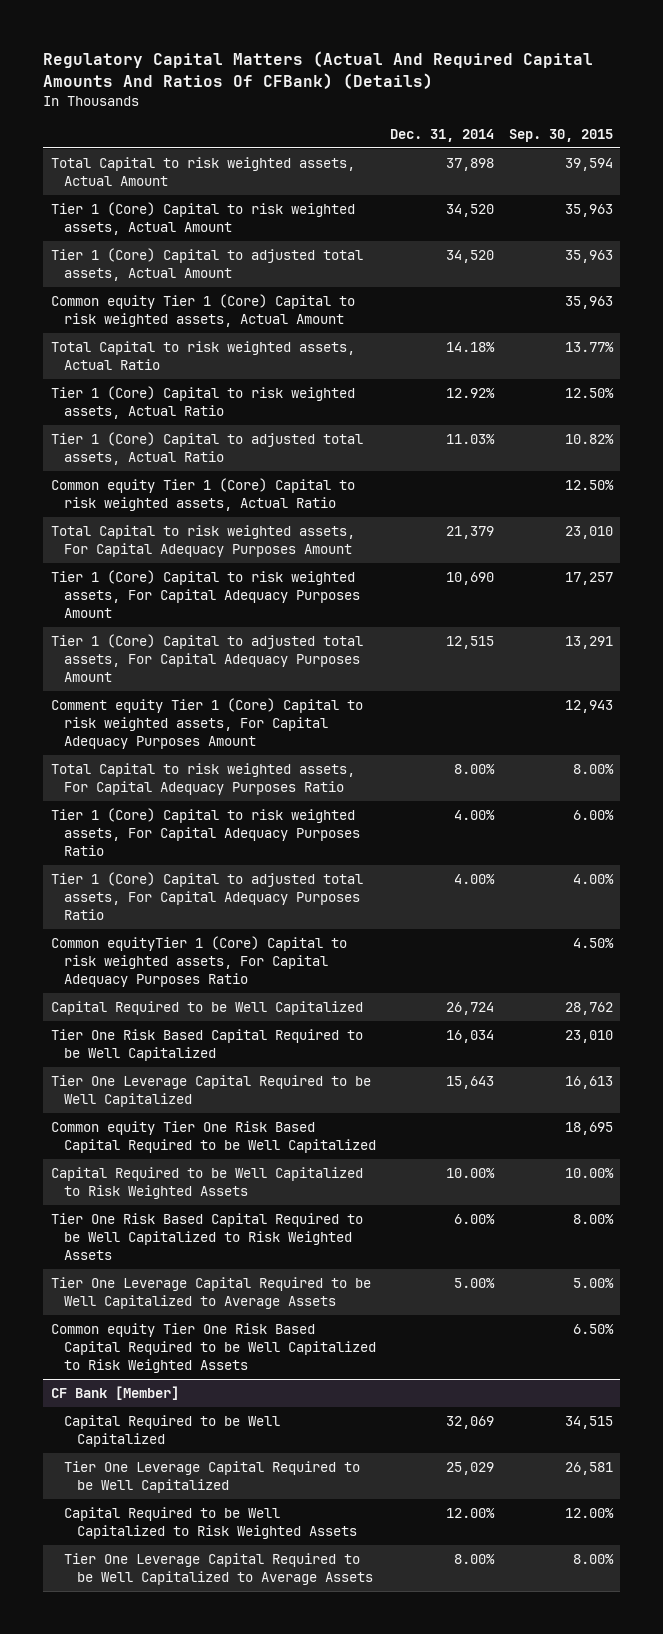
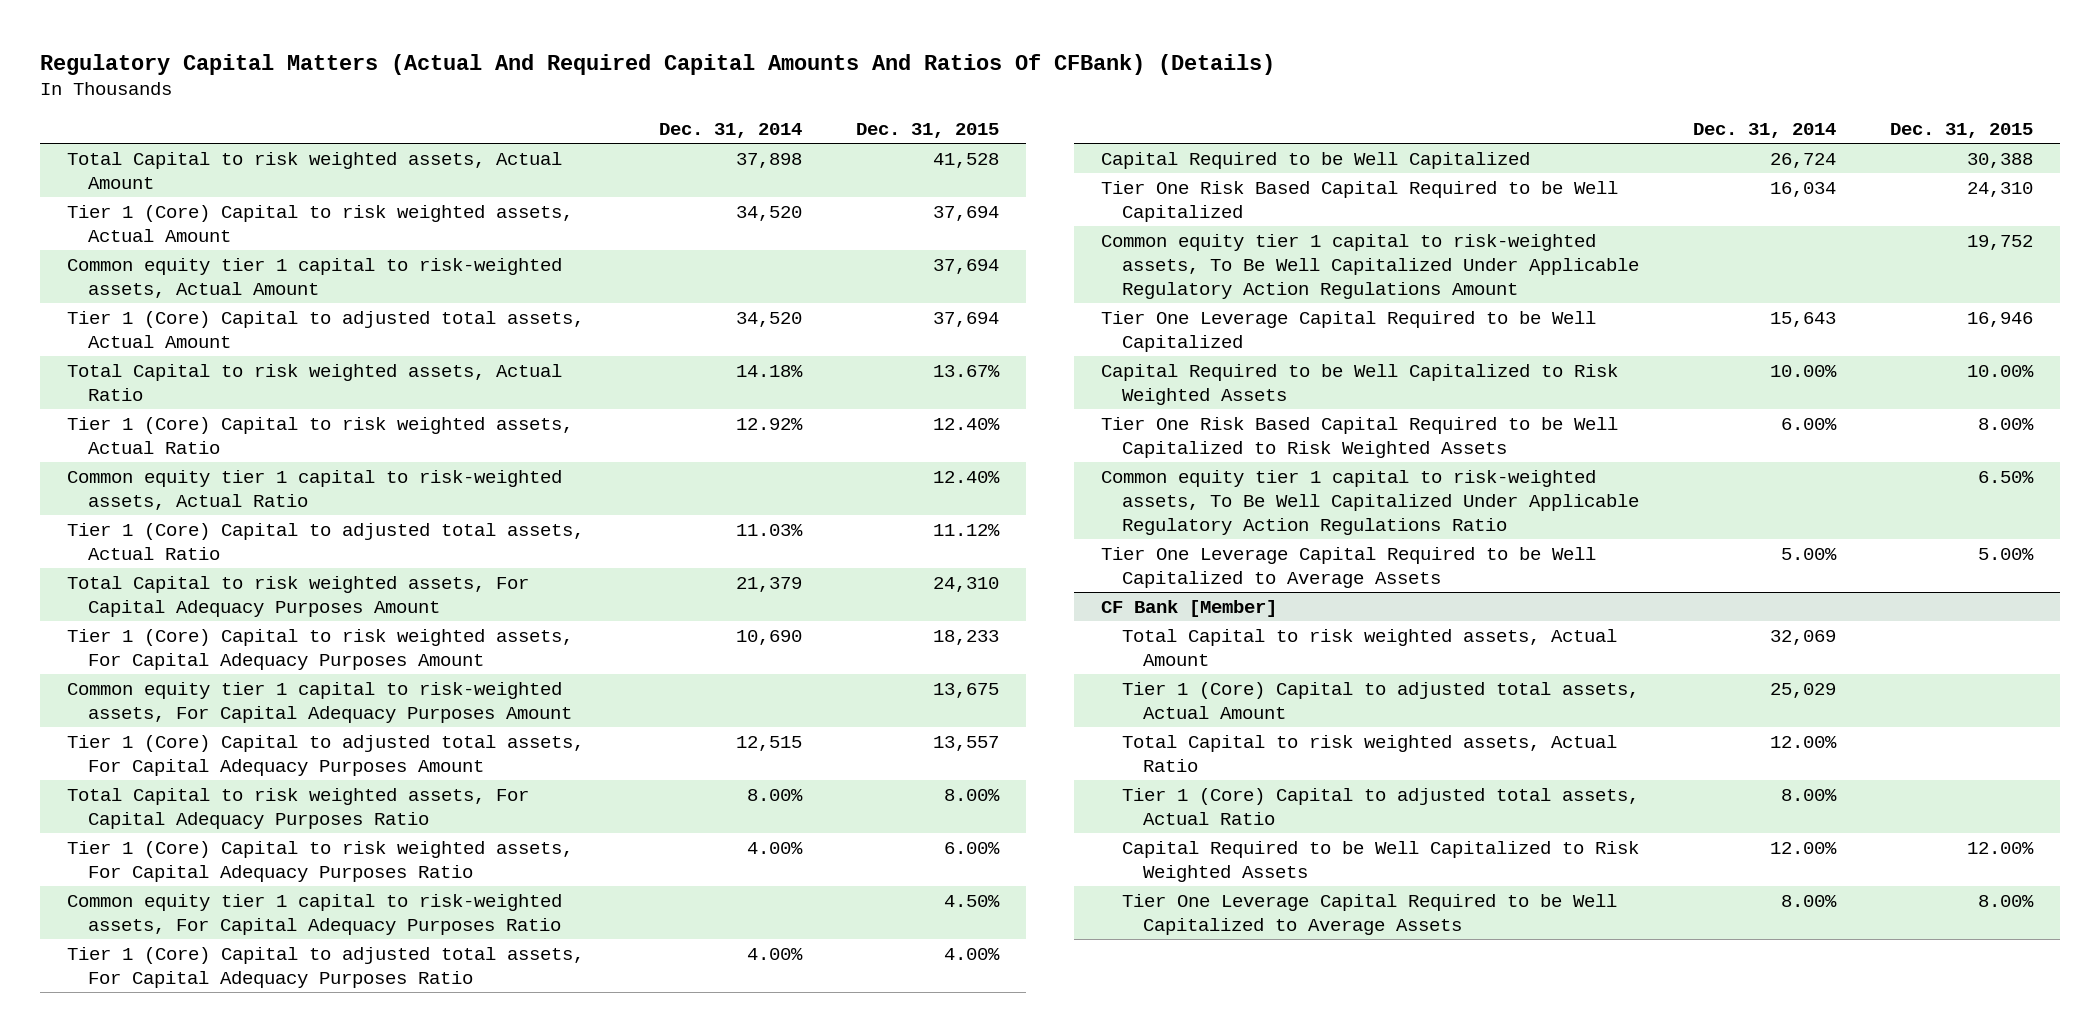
[508,128,613,142] Sep. 30, 2015 -> none
none -> [856,122,1000,138] Dec. 31, 2015
none -> [67,257,563,298] Common equity tier 1 capital to risk-weighted assets, Actual Amount
[50,294,355,328] Common equity Tier 1 (Core) Capital to risk weighted assets, Actual Amount -> none
none -> [67,469,563,510] Common equity tier 1 capital to risk-weighted assets, Actual Ratio
[50,478,355,512] Common equity Tier 1 (Core) Capital to risk weighted assets, Actual Ratio -> none
none -> [67,681,573,723] Common equity tier 1 capital to risk-weighted assets, For Capital Adequacy Purposes Amount
[50,698,363,750] Comment equity Tier 1 (Core) Capital to risk weighted assets, For Capital Adequacy Purposes Amount -> none
none -> [67,893,563,935] Common equity tier 1 capital to risk-weighted assets, For Capital Adequacy Purposes Ratio
[50,936,347,988] Common equityTier 1 (Core) Capital to risk weighted assets, For Capital Adequacy Purposes Ratio -> none
none -> [1100,233,1639,299] Common equity tier 1 capital to risk-weighted assets, To Be Well Capitalized Under Applicable Regulatory Action Regulations Amount
[50,1121,376,1154] Common equity Tier One Risk Based Capital Required to be Well Capitalized -> none
none -> [1100,469,1639,535] Common equity tier 1 capital to risk-weighted assets, To Be Well Capitalized Under Applicable Regulatory Action Regulations Ratio
[50,1323,376,1374] Common equity Tier One Risk Based Capital Required to be Well Capitalized to Risk Weighted Assets -> none
[63,1415,280,1448] Capital Required to be Well Capitalized -> [1121,628,1617,666] Total Capital to risk weighted assets, Actual Amount
[63,1461,360,1494] Tier One Leverage Capital Required to be Well Capitalized -> [1121,681,1639,719] Tier 1 (Core) Capital to adjusted total assets, Actual Amount
none -> [1121,734,1617,772] Total Capital to risk weighted assets, Actual Ratio
none -> [1121,787,1639,825] Tier 1 (Core) Capital to adjusted total assets, Actual Ratio

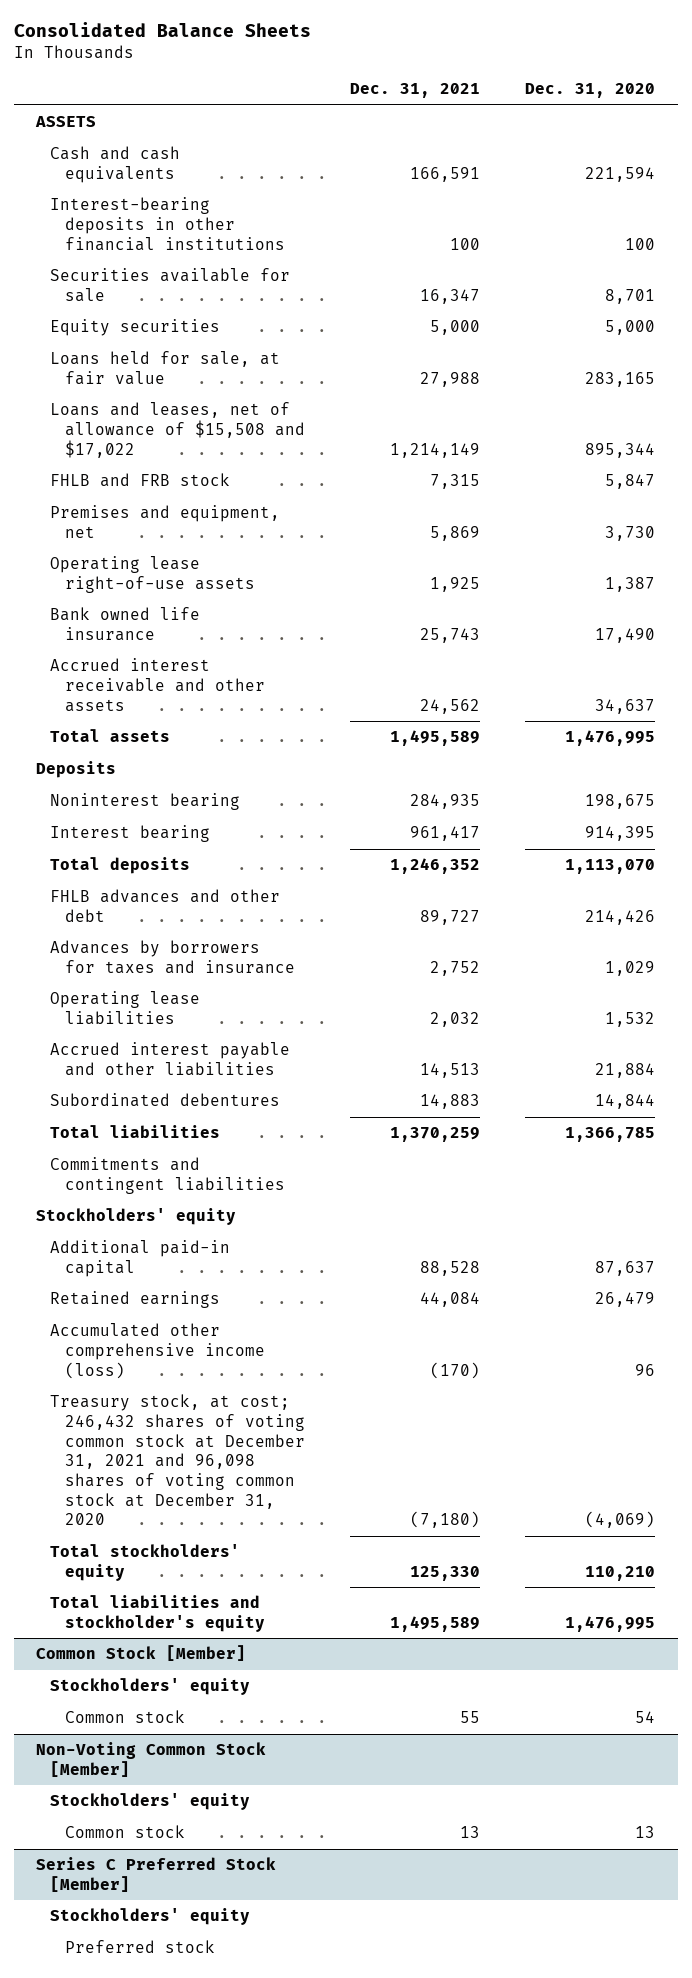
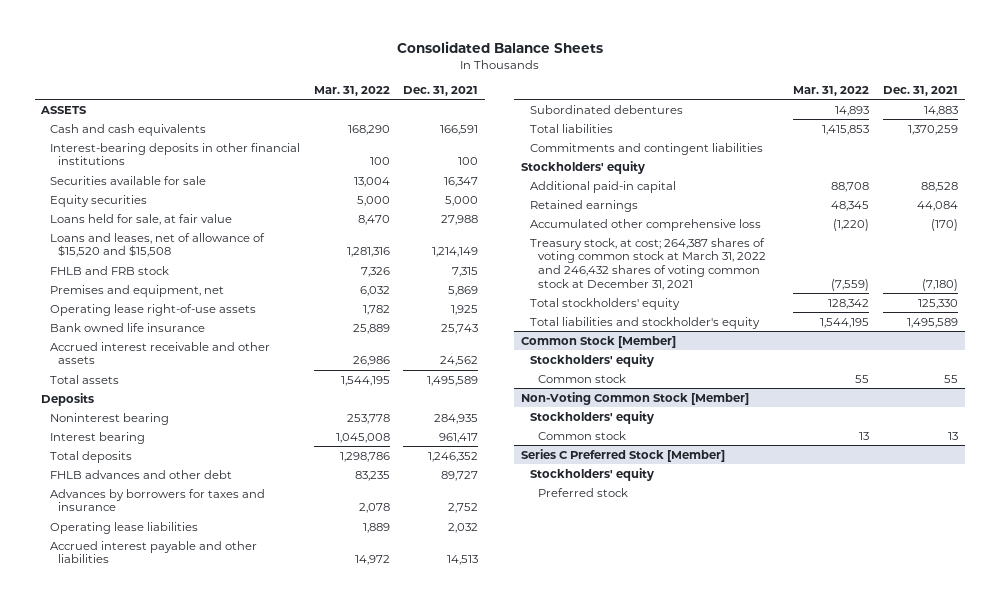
[525,83,656,99] Dec. 31, 2020 -> none
none -> [313,85,390,96] Mar. 31, 2022
[50,402,305,458] Loans and leases, net of allowance of $15,508 and $17,022 -> [49,232,265,258] Loans and leases, net of allowance of $15,520 and $15,508
[50,1323,265,1379] Accumulated other comprehensive income (loss) -> [529,218,761,231] Accumulated other comprehensive loss
[50,1394,305,1526] Treasury stock, at cost; 246,432 shares of voting common stock at December 31, 2021 and 96,098 shares of voting common stock at December 31, 2020 -> [529,237,767,291] Treasury stock, at cost; 264,387 shares of voting common stock at March 31, 2022 and 246,432 shares of voting common stock at December 31, 2021

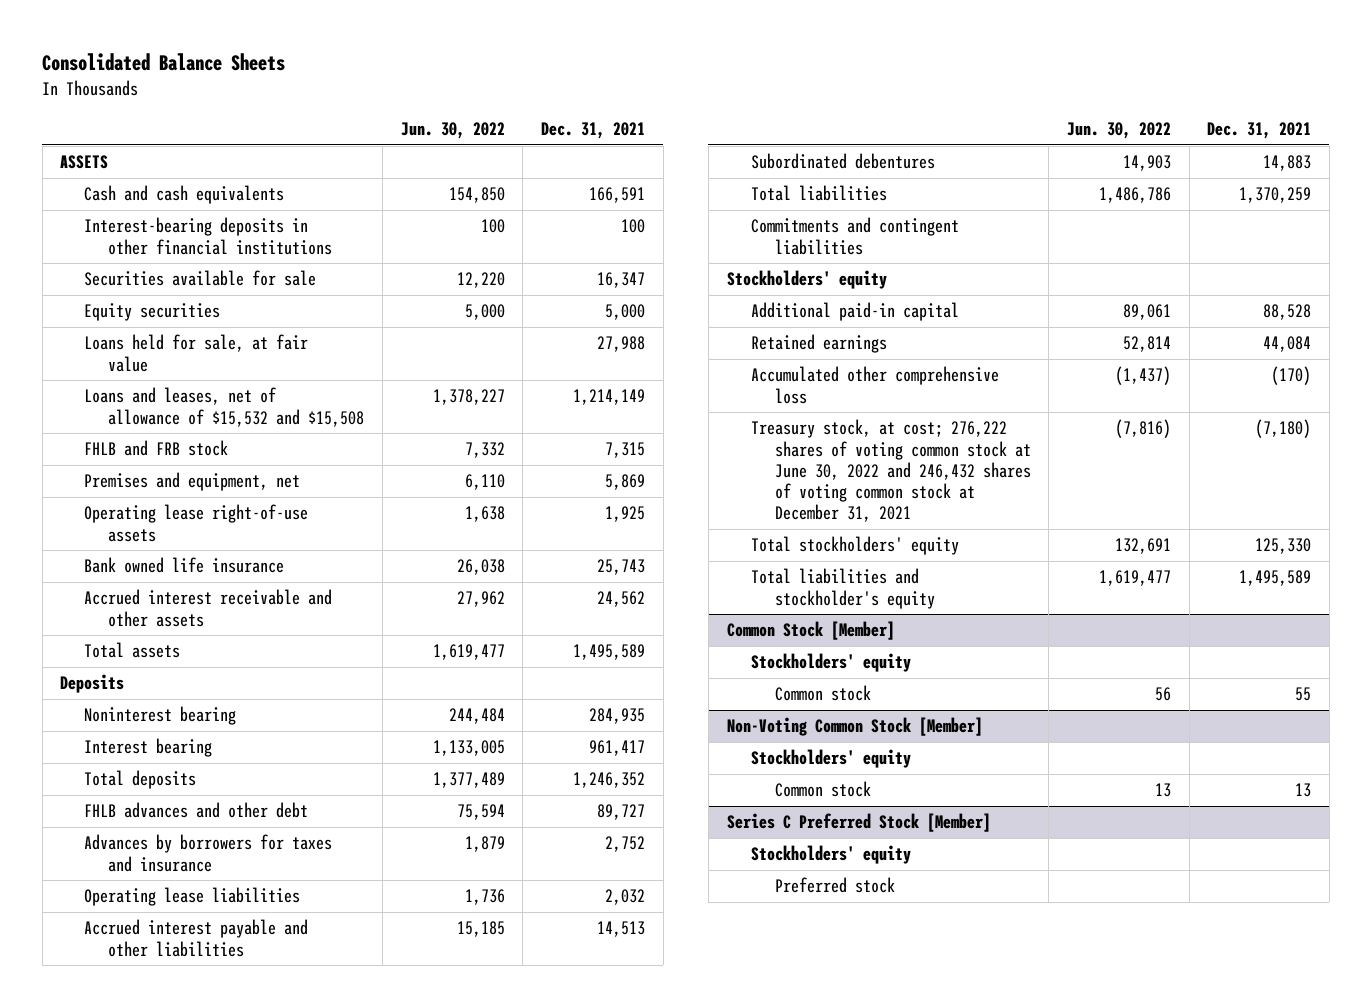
[313,85,390,96] Mar. 31, 2022 -> none
none -> [400,122,505,140] Jun. 30, 2022
[49,232,265,258] Loans and leases, net of allowance of $15,520 and $15,508 -> [84,387,365,427] Loans and leases, net of allowance of $15,532 and $15,508
[529,237,767,291] Treasury stock, at cost; 264,387 shares of voting common stock at March 31, 2022 and 246,432 shares of voting common stock at December 31, 2021 -> [750,419,1031,523] Treasury stock, at cost; 276,222 shares of voting common stock at June 30, 2022 and 246,432 shares of voting common stock at December 31, 2021

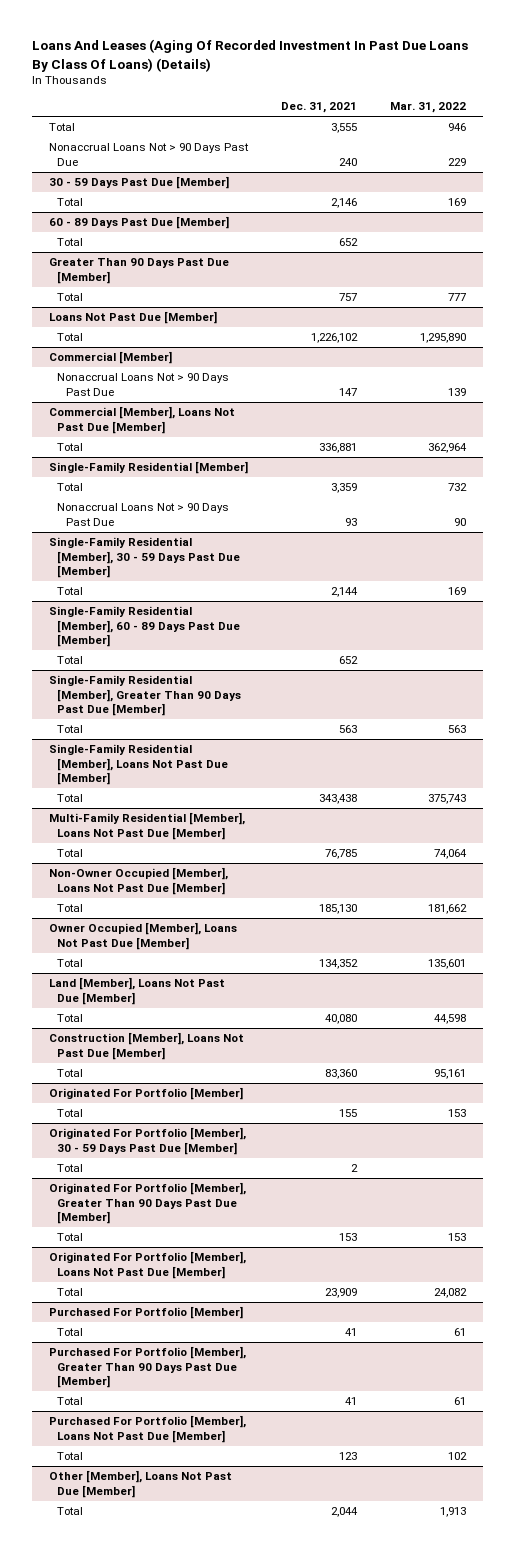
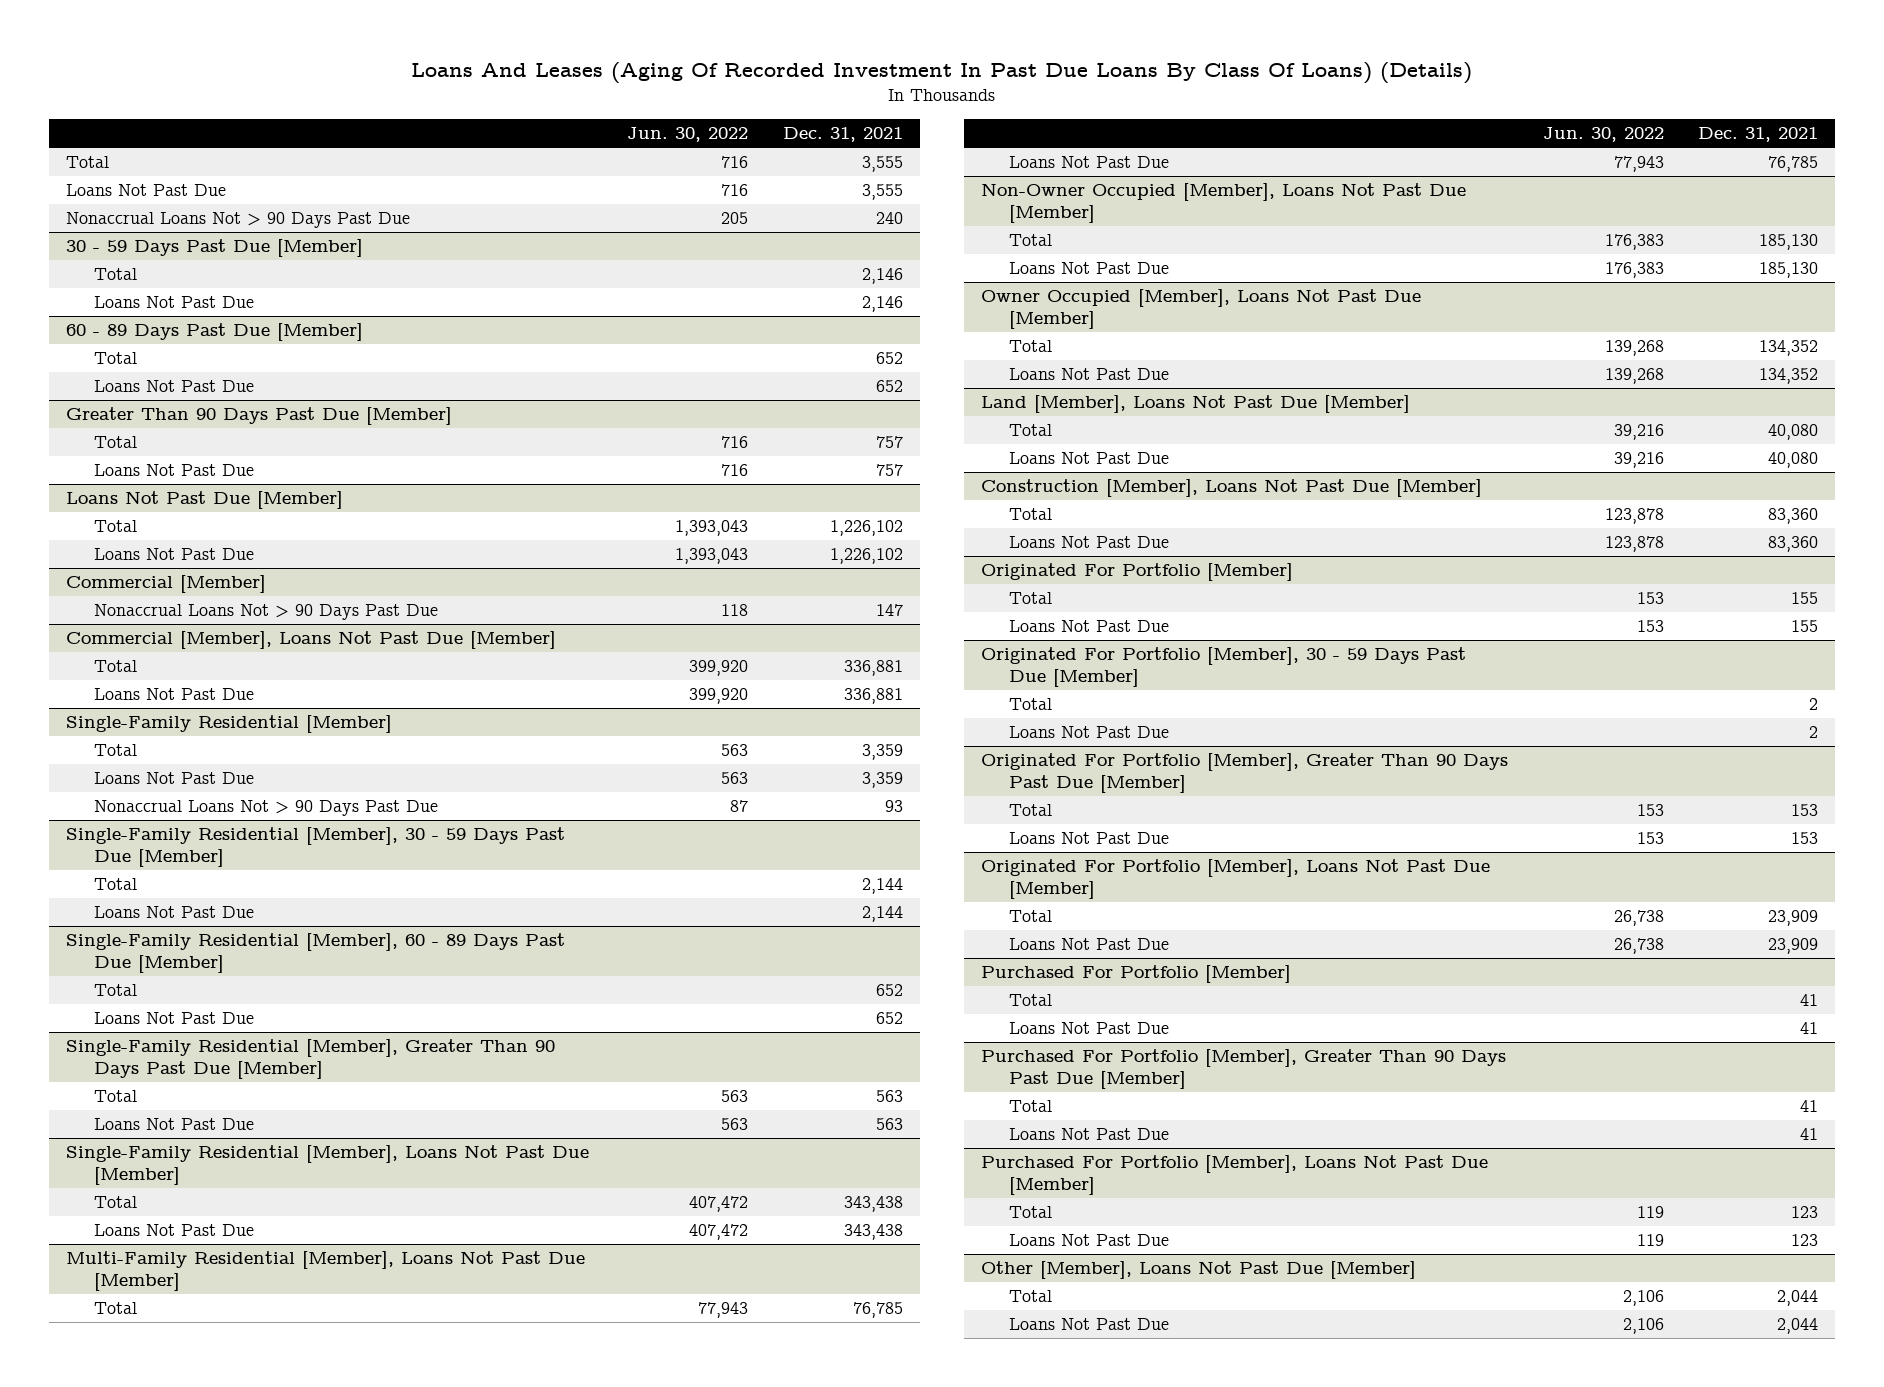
[390,102,467,114] Mar. 31, 2022 -> none
none -> [627,127,749,143] Jun. 30, 2022
none -> [66,184,227,197] Loans Not Past Due
none -> [94,296,255,309] Loans Not Past Due
none -> [94,380,255,393] Loans Not Past Due
none -> [94,464,255,477] Loans Not Past Due
none -> [94,548,255,561] Loans Not Past Due
none -> [94,688,255,701] Loans Not Past Due
none -> [94,772,255,785] Loans Not Past Due
none -> [94,906,255,919] Loans Not Past Due
none -> [94,1012,255,1025] Loans Not Past Due
none -> [94,1118,255,1131] Loans Not Past Due
none -> [94,1224,255,1237] Loans Not Past Due
none -> [1009,156,1170,169] Loans Not Past Due
none -> [1009,262,1170,275] Loans Not Past Due
none -> [1009,368,1170,381] Loans Not Past Due
none -> [1009,452,1170,465] Loans Not Past Due
none -> [1009,536,1170,549] Loans Not Past Due
none -> [1009,620,1170,633] Loans Not Past Due
none -> [1009,726,1170,739] Loans Not Past Due
none -> [1009,832,1170,845] Loans Not Past Due
none -> [1009,938,1170,951] Loans Not Past Due
none -> [1009,1022,1170,1035] Loans Not Past Due
none -> [1009,1128,1170,1141] Loans Not Past Due
none -> [1009,1234,1170,1247] Loans Not Past Due
none -> [1009,1318,1170,1331] Loans Not Past Due

